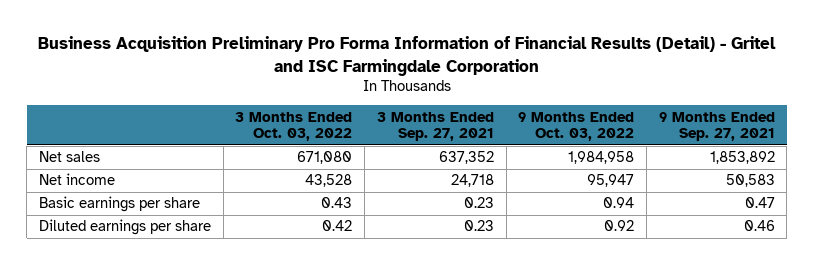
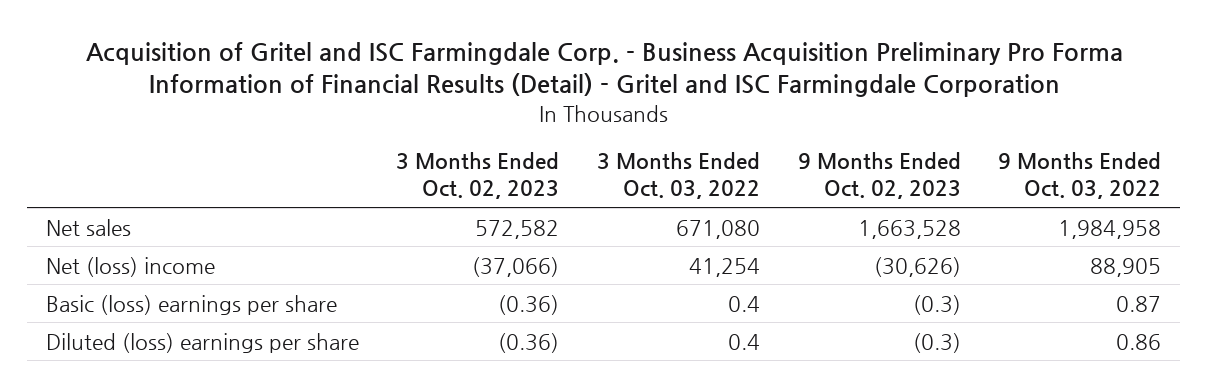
[37,36,776,76] Business Acquisition Preliminary Pro Forma Information of Financial Results (Detail) - Gritel and ISC Farmingdale Corporation -> [85,41,1123,98] Acquisition of Gritel and ISC Farmingdale Corp. - Business Acquisition Preliminary Pro Forma Information of Financial Results (Detail) - Gritel and ISC Farmingdale Corporation
[376,111,494,142] 3 Months Ended Sep. 27, 2021 -> none
[658,111,775,142] 9 Months Ended Sep. 27, 2021 -> none
none -> [396,152,560,200] 3 Months Ended Oct. 02, 2023
none -> [797,152,961,200] 9 Months Ended Oct. 02, 2023
[38,173,115,186] Net income -> [45,256,215,277] Net (loss) income
[305,174,353,188] 43,528 -> [689,257,761,277] 41,254
[587,174,635,188] 95,947 -> [1090,257,1162,277] 88,905
[38,196,200,213] Basic earnings per share -> [45,294,337,315] Basic (loss) earnings per share
[321,197,353,209] 0.43 -> [728,295,761,312] 0.4
[603,197,635,209] 0.94 -> [1116,295,1162,312] 0.87
[38,219,211,236] Diluted earnings per share -> [45,332,359,353] Diluted (loss) earnings per share
[322,220,353,232] 0.42 -> [728,333,761,350] 0.4
[604,220,635,232] 0.92 -> [1116,333,1162,350] 0.86

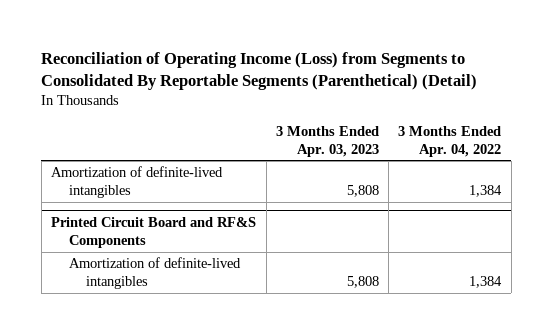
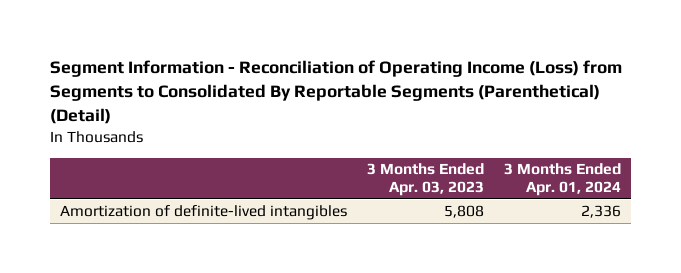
[41,51,478,90] Reconciliation of Operating Income (Loss) from Segments to Consolidated By Reportable Segments (Parenthetical) (Detail) -> [49,60,622,125] Segment Information - Reconciliation of Operating Income (Loss) from Segments to Consolidated By Reportable Segments (Parenthetical) (Detail)
[398,125,502,157] 3 Months Ended Apr. 04, 2022 -> none
none -> [503,162,621,197] 3 Months Ended Apr. 01, 2024
[51,217,257,248] Printed Circuit Board and RF&S Components -> none
[68,257,241,290] Amortization of definite-lived intangibles -> none

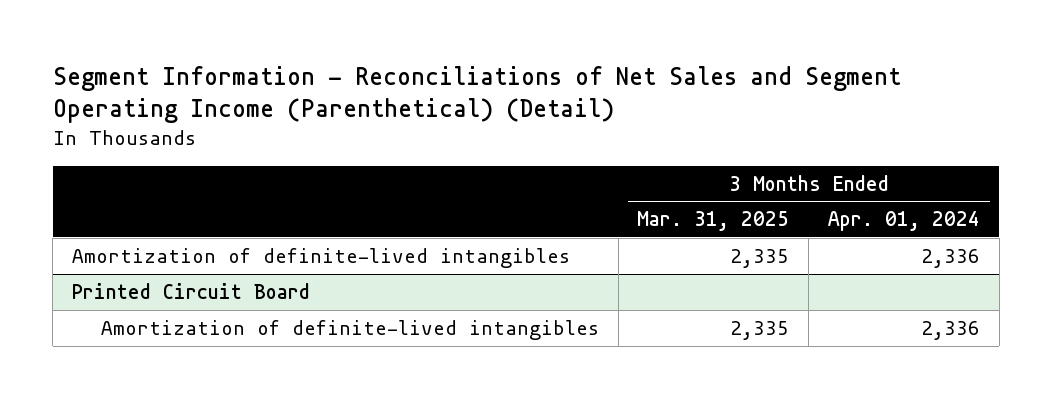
[49,60,622,125] Segment Information - Reconciliation of Operating Income (Loss) from Segments to Consolidated By Reportable Segments (Parenthetical) (Detail) -> [52,66,901,124] Segment Information - Reconciliations of Net Sales and Segment Operating Income (Parenthetical) (Detail)
[366,162,484,197] 3 Months Ended Apr. 03, 2023 -> none
none -> [637,211,790,232] Mar. 31, 2025
none -> [72,282,311,299] Printed Circuit Board
none -> [100,319,599,340] Amortization of definite-lived intangibles

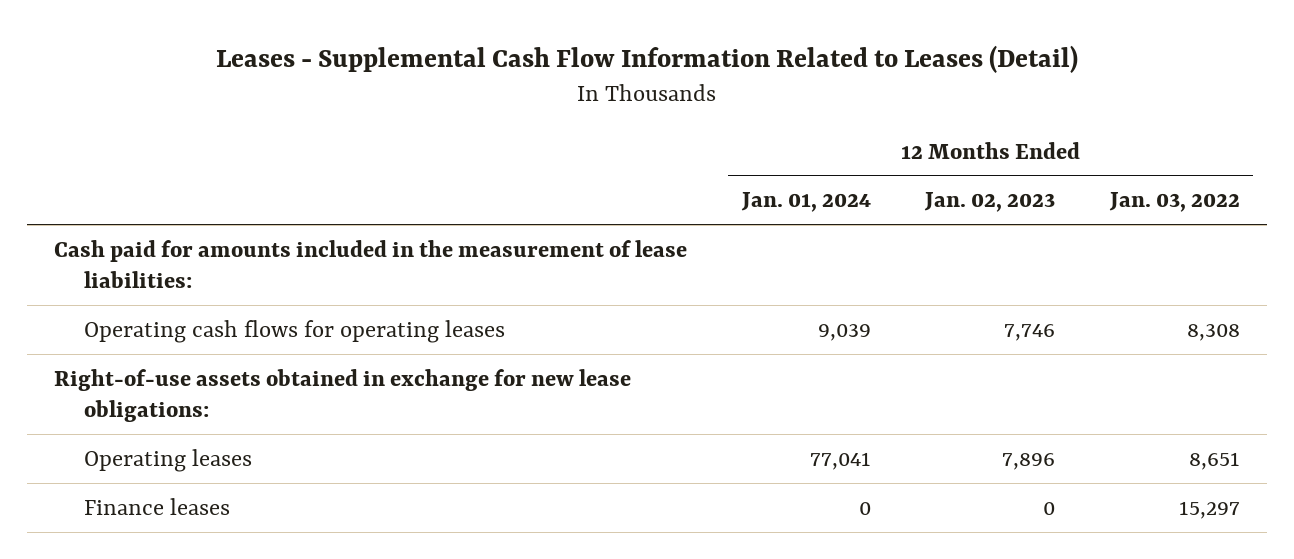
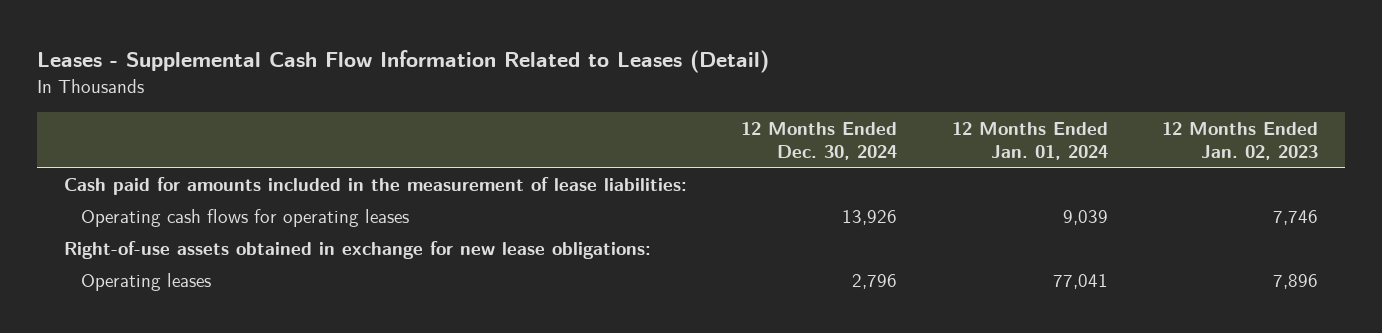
[1108,192,1240,213] Jan. 03, 2022 -> none
none -> [741,121,898,160] 12 Months Ended Dec. 30, 2024
[84,497,231,515] Finance leases -> none

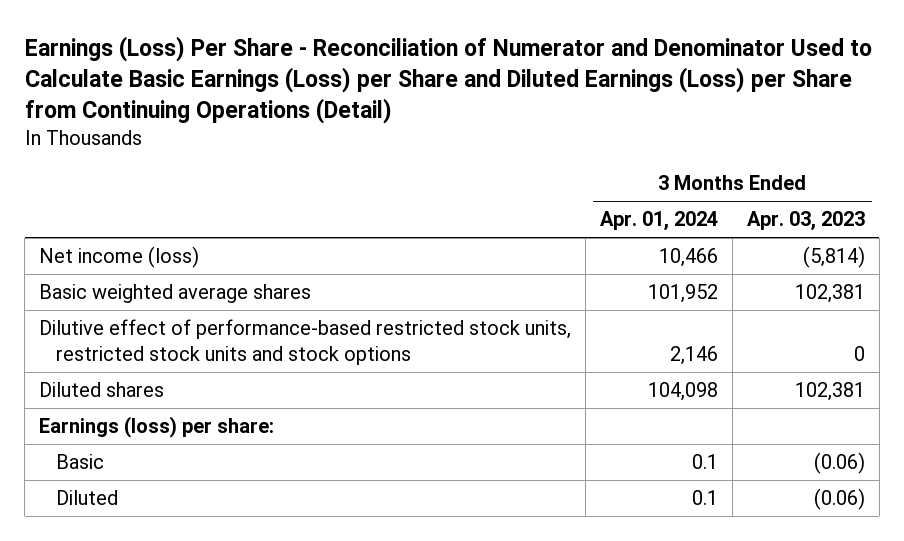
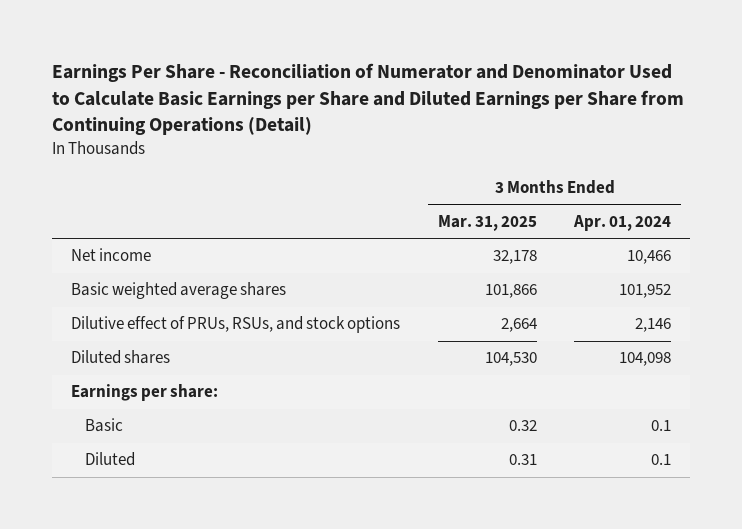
[24,35,872,125] Earnings (Loss) Per Share - Reconciliation of Numerator and Denominator Used to Calculate Basic Earnings (Loss) per Share and Diluted Earnings (Loss) per Share from Continuing Operations (Detail) -> [51,63,684,136] Earnings Per Share - Reconciliation of Numerator and Denominator Used to Calculate Basic Earnings per Share and Diluted Earnings per Share from Continuing Operations (Detail)
[746,211,865,232] Apr. 03, 2023 -> none
none -> [437,215,537,232] Mar. 31, 2025
[39,246,200,269] Net income (loss) -> [70,248,151,262] Net income
[39,319,572,365] Dilutive effect of performance-based restricted stock units, restricted stock units and stock options -> [70,316,400,334] Dilutive effect of PRUs, RSUs, and stock options
[39,416,275,439] Earnings (loss) per share: -> [70,384,218,402] Earnings per share:

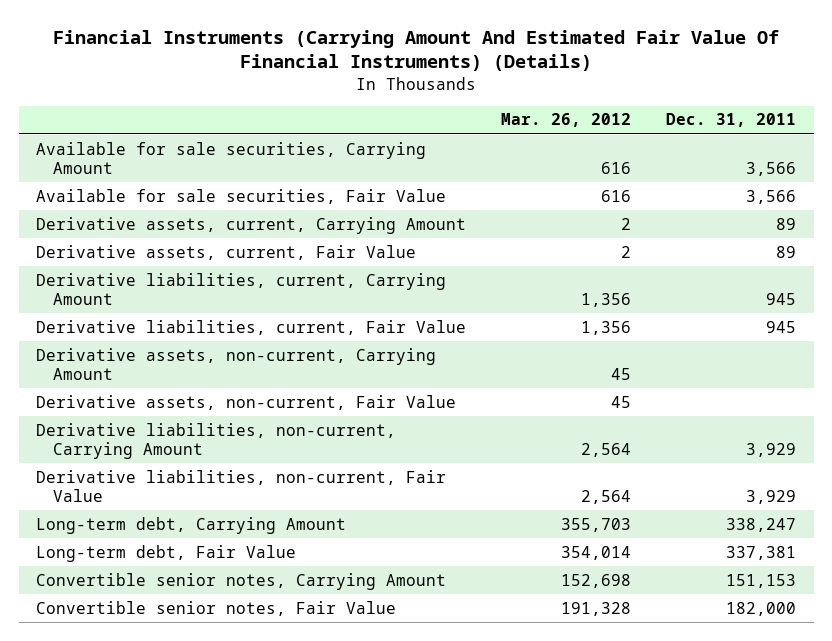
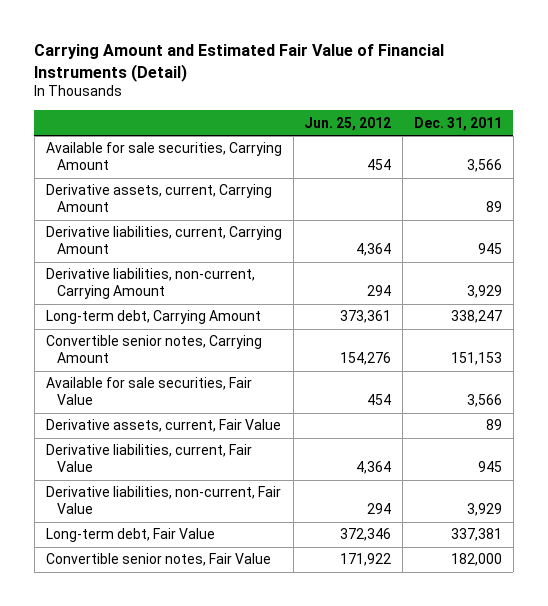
[53,29,780,72] Financial Instruments (Carrying Amount And Estimated Fair Value Of Financial Instruments) (Details) -> [34,44,445,82] Carrying Amount and Estimated Fair Value of Financial Instruments (Detail)
[501,113,632,128] Mar. 26, 2012 -> none
none -> [304,116,392,131] Jun. 25, 2012
[36,347,437,380] Derivative assets, non-current, Carrying Amount -> none
[36,394,457,410] Derivative assets, non-current, Fair Value -> none
[36,188,447,204] Available for sale securities, Fair Value -> [45,377,252,406] Available for sale securities, Fair Value
[36,244,417,260] Derivative assets, current, Fair Value -> [45,419,281,433] Derivative assets, current, Fair Value
[36,319,467,335] Derivative liabilities, current, Fair Value -> [45,444,252,473] Derivative liabilities, current, Fair Value
[36,469,447,502] Derivative liabilities, non-current, Fair Value -> [45,486,281,515] Derivative liabilities, non-current, Fair Value
[36,544,297,562] Long-term debt, Fair Value -> [45,528,215,543] Long-term debt, Fair Value

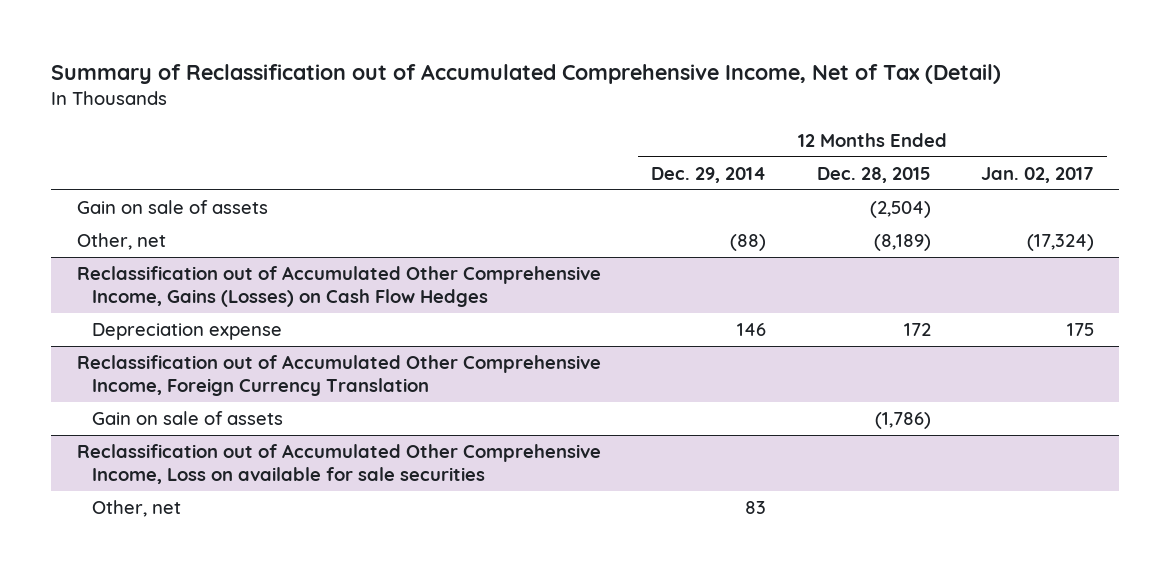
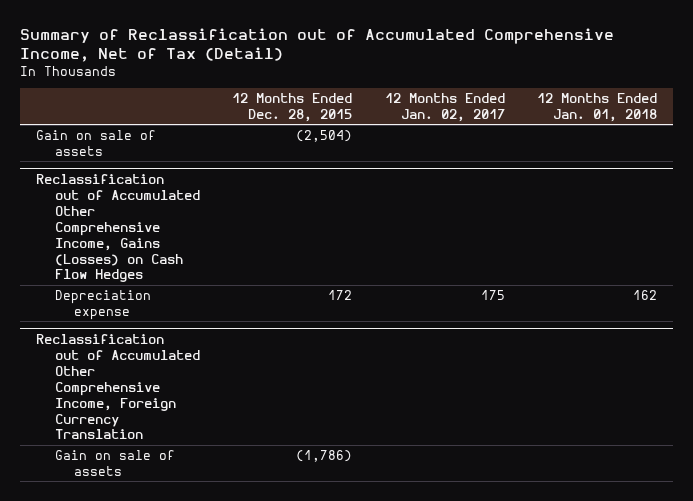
[651,166,767,183] Dec. 29, 2014 -> none
none -> [536,93,657,123] 12 Months Ended Jan. 01, 2018
[76,233,166,251] Other, net -> none
[76,444,601,485] Reclassification out of Accumulated Other Comprehensive Income, Loss on available for sale securities -> none
[91,500,181,518] Other, net -> none

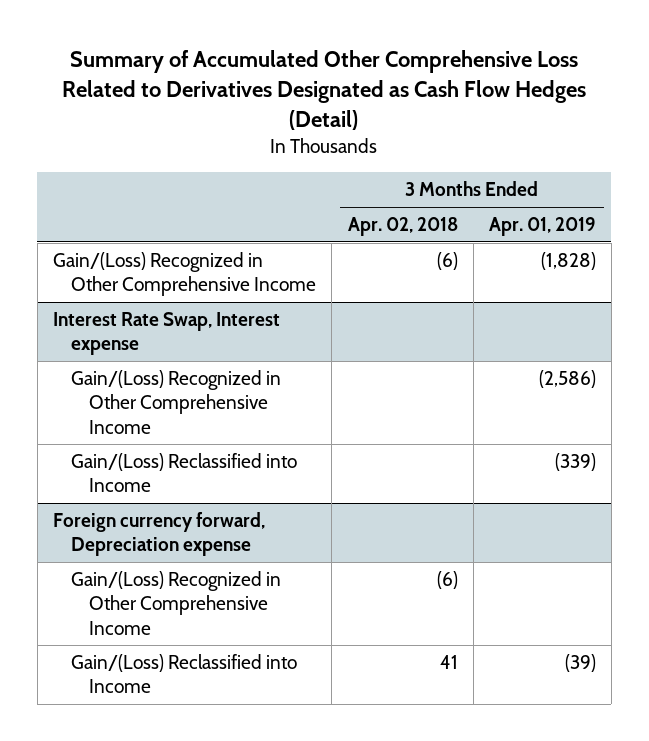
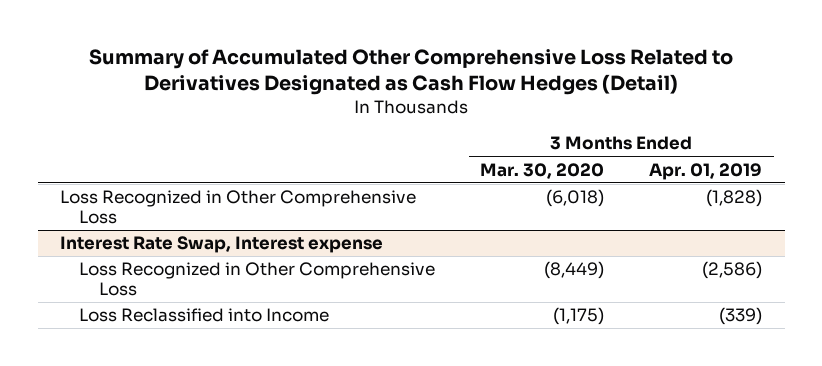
[347,217,458,237] Apr. 02, 2018 -> none
none -> [480,162,605,179] Mar. 30, 2020
[53,252,317,297] Gain/(Loss) Recognized in Other Comprehensive Income -> [60,190,417,225] Loss Recognized in Other Comprehensive Loss
[53,512,266,557] Foreign currency forward, Depreciation expense -> none
[71,571,282,635] Gain/(Loss) Recognized in Other Comprehensive Income -> none
[71,654,298,694] Gain/(Loss) Reclassified into Income -> none
[71,370,282,434] Gain/(Loss) Recognized in Other Comprehensive Income -> [79,262,436,297] Loss Recognized in Other Comprehensive Loss
[71,453,298,493] Gain/(Loss) Reclassified into Income -> [79,308,330,323] Loss Reclassified into Income

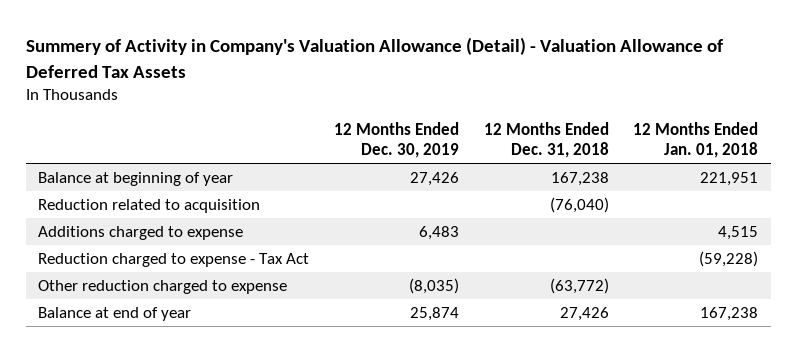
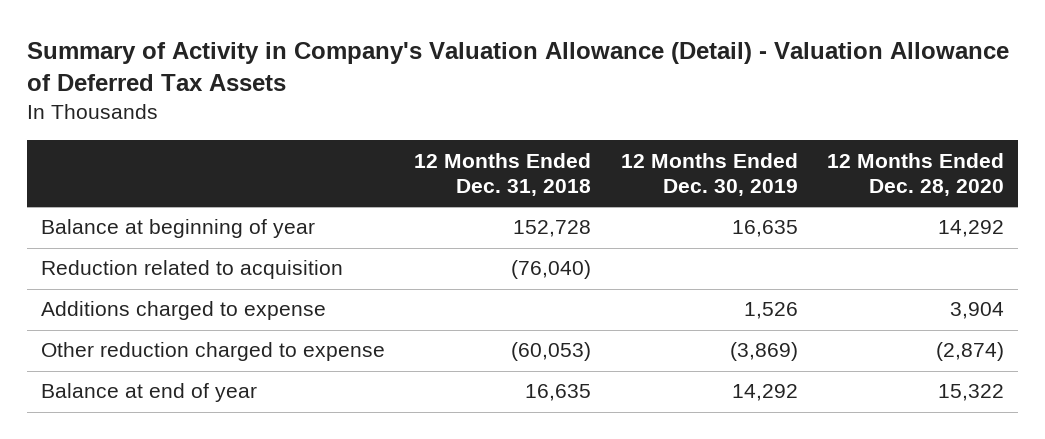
[26,36,724,78] Summery of Activity in Company's Valuation Allowance (Detail) - Valuation Allowance of Deferred Tax Assets -> [26,42,1009,92] Summary of Activity in Company's Valuation Allowance (Detail) - Valuation Allowance of Deferred Tax Assets
[633,122,759,159] 12 Months Ended Jan. 01, 2018 -> none
none -> [826,152,1004,197] 12 Months Ended Dec. 28, 2020
[410,171,460,186] 27,426 -> [731,220,798,238] 16,635
[550,171,609,186] 167,238 -> [513,220,592,238] 152,728
[38,252,310,267] Reduction charged to expense - Tax Act -> none
[419,225,460,240] 6,483 -> [743,302,798,320] 1,526
[409,277,460,294] (8,035) -> [729,342,798,362] (3,869)
[549,277,609,294] (63,772) -> [511,342,592,362] (60,053)
[410,306,460,321] 25,874 -> [731,384,798,402] 14,292
[559,306,609,321] 27,426 -> [525,384,592,402] 16,635

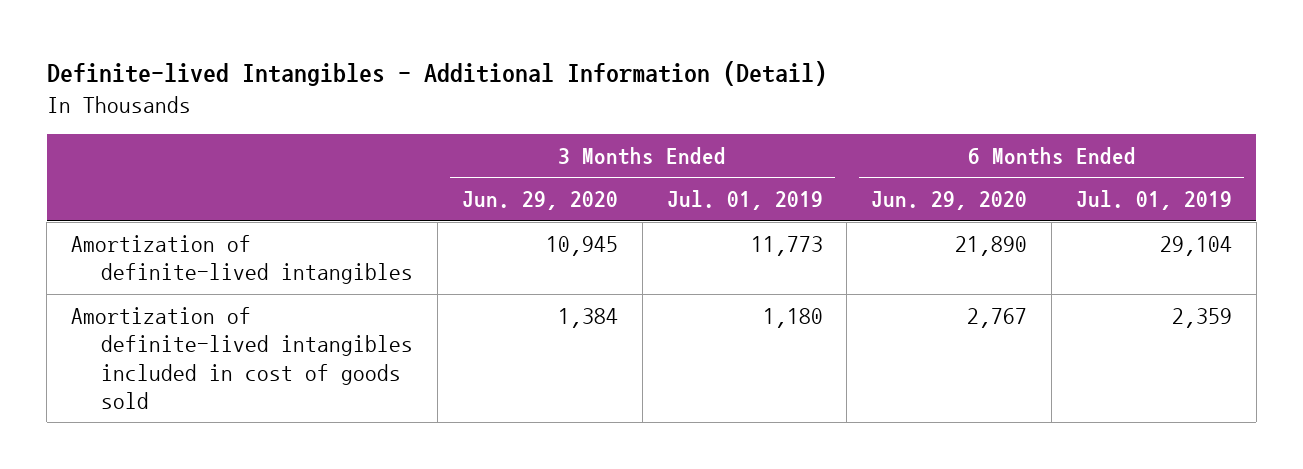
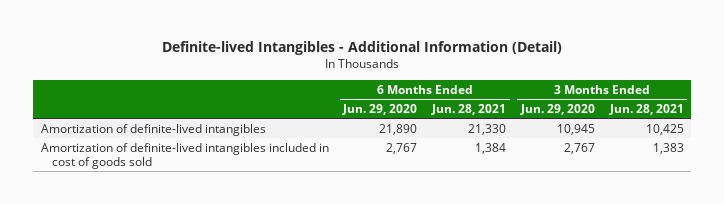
[666,190,823,211] Jul. 01, 2019 -> none
[1076,190,1233,211] Jul. 01, 2019 -> none
none -> [431,103,507,115] Jun. 28, 2021
none -> [608,103,684,115] Jun. 28, 2021
[557,307,618,328] 1,384 -> [563,142,595,154] 2,767

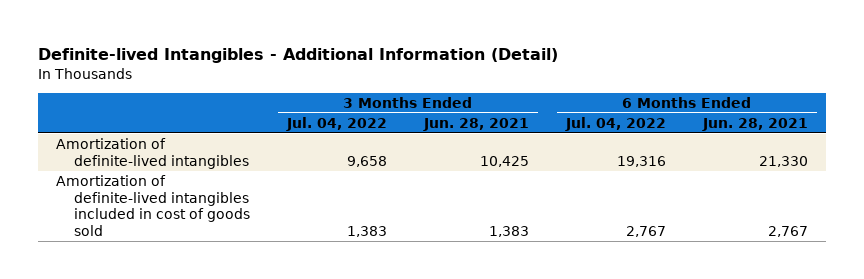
[342,103,418,115] Jun. 29, 2020 -> none
[519,103,595,115] Jun. 29, 2020 -> none
none -> [286,117,388,132] Jul. 04, 2022
none -> [564,117,666,132] Jul. 04, 2022
[475,142,507,154] 1,384 -> [767,225,808,237] 2,767

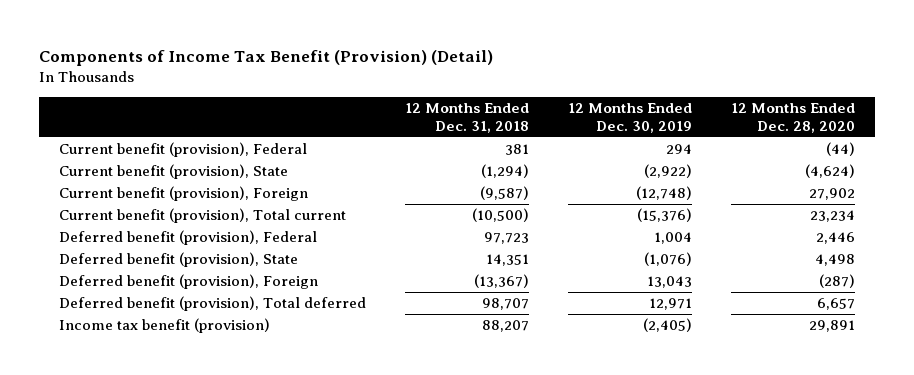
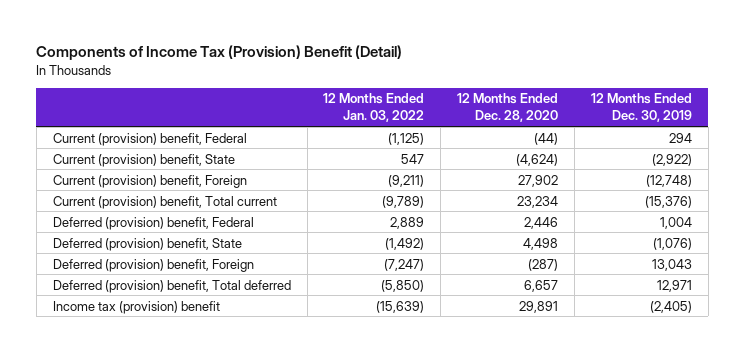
[38,50,493,67] Components of Income Tax Benefit (Provision) (Detail) -> [36,44,403,60] Components of Income Tax (Provision) Benefit (Detail)
[404,103,529,133] 12 Months Ended Dec. 31, 2018 -> none
none -> [323,93,425,123] 12 Months Ended Jan. 03, 2022
[58,142,307,158] Current benefit (provision), Federal -> [52,132,247,146] Current (provision) benefit, Federal
[58,164,288,180] Current benefit (provision), State -> [52,153,235,167] Current (provision) benefit, State
[58,186,308,202] Current benefit (provision), Foreign -> [52,174,247,188] Current (provision) benefit, Foreign
[58,208,346,224] Current benefit (provision), Total current -> [52,195,277,209] Current (provision) benefit, Total current
[58,230,317,246] Deferred benefit (provision), Federal -> [52,216,254,230] Deferred (provision) benefit, Federal
[58,252,298,268] Deferred benefit (provision), State -> [52,237,242,251] Deferred (provision) benefit, State
[58,274,318,290] Deferred benefit (provision), Foreign -> [52,258,254,272] Deferred (provision) benefit, Foreign
[58,296,366,312] Deferred benefit (provision), Total deferred -> [52,279,291,293] Deferred (provision) benefit, Total deferred
[58,318,270,334] Income tax benefit (provision) -> [52,300,220,314] Income tax (provision) benefit

